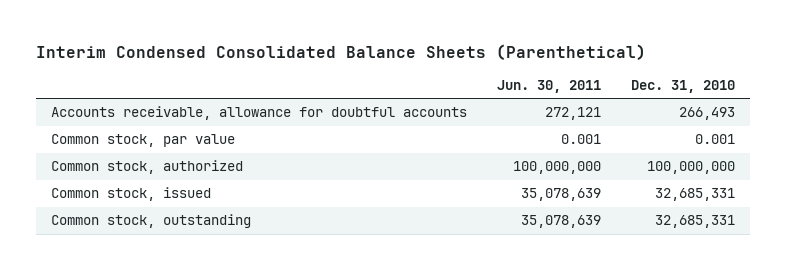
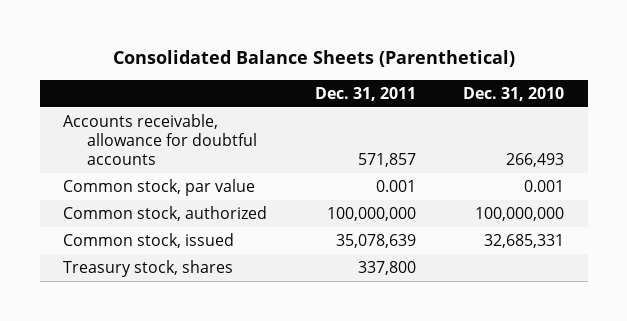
[36,43,647,60] Interim Condensed Consolidated Balance Sheets (Parenthetical) -> [112,50,515,68] Consolidated Balance Sheets (Parenthetical)
[497,79,602,93] Jun. 30, 2011 -> none
none -> [314,87,416,102] Dec. 31, 2011
[51,214,252,229] Common stock, outstanding -> none
none -> [63,259,234,277] Treasury stock, shares

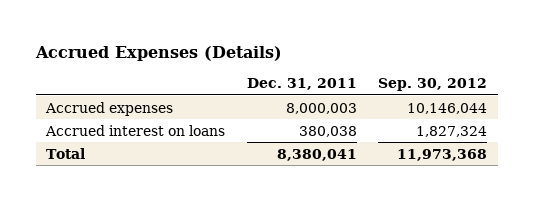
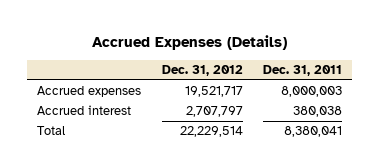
[378,78,488,92] Sep. 30, 2012 -> none
none -> [161,65,243,77] Dec. 31, 2012
[45,124,226,136] Accrued interest on loans -> [36,105,131,116] Accrued interest

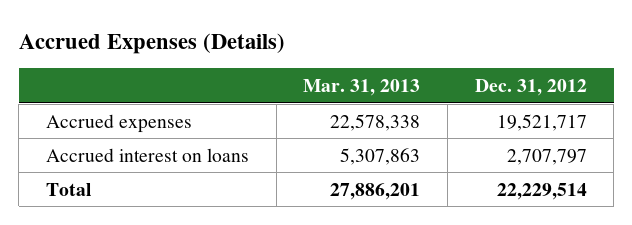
[263,65,343,77] Dec. 31, 2011 -> none
none -> [303,78,421,96] Mar. 31, 2013
[36,105,131,116] Accrued interest -> [45,147,249,162] Accrued interest on loans

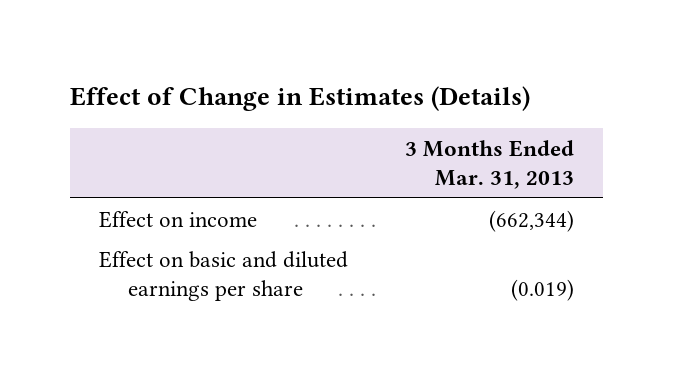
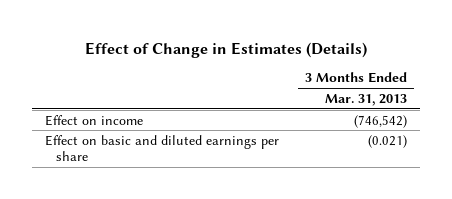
[489,209,575,232] (662,344) -> [353,114,407,128] (746,542)
[511,278,575,301] (0.019) -> [367,134,407,148] (0.021)

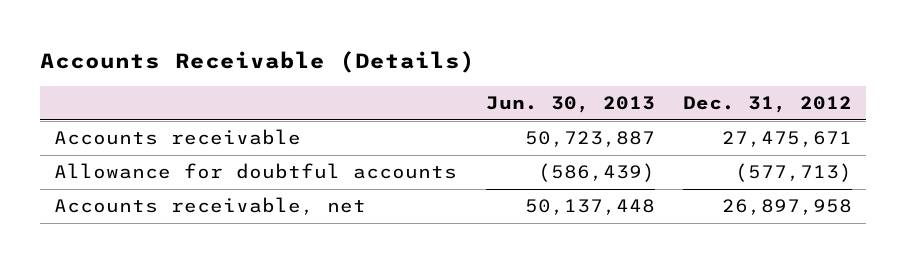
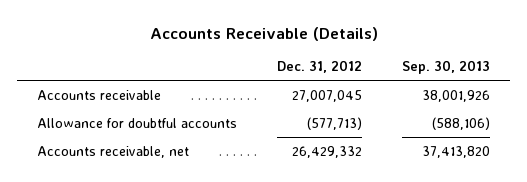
[485,96,655,114] Jun. 30, 2013 -> none
none -> [402,60,491,75] Sep. 30, 2013
[721,131,852,148] 27,475,671 -> [292,89,363,102] 27,007,045
[721,199,852,216] 26,897,958 -> [292,145,363,158] 26,429,332

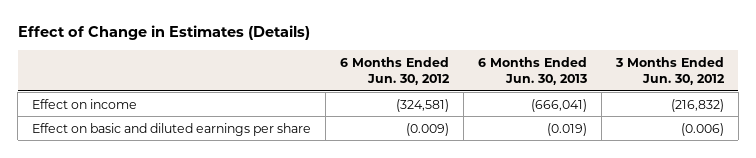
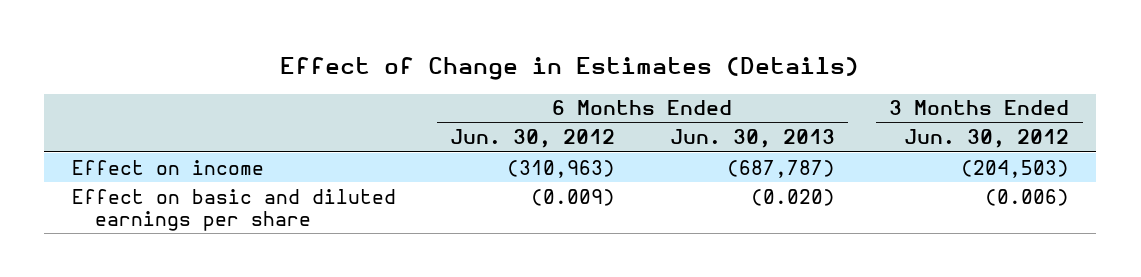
[396,98,450,112] (324,581) -> [507,159,616,178] (310,963)
[530,98,587,112] (666,041) -> [726,159,835,178] (687,787)
[670,98,724,112] (216,832) -> [961,159,1070,178] (204,503)
[546,122,587,136] (0.019) -> [750,188,835,206] (0.020)

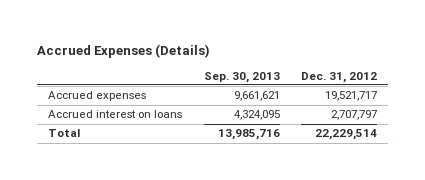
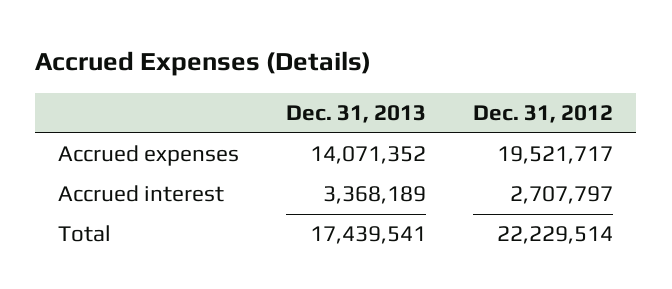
[203,71,280,83] Sep. 30, 2013 -> none
none -> [286,104,427,123] Dec. 31, 2013
[48,110,183,119] Accrued interest on loans -> [58,185,225,203] Accrued interest

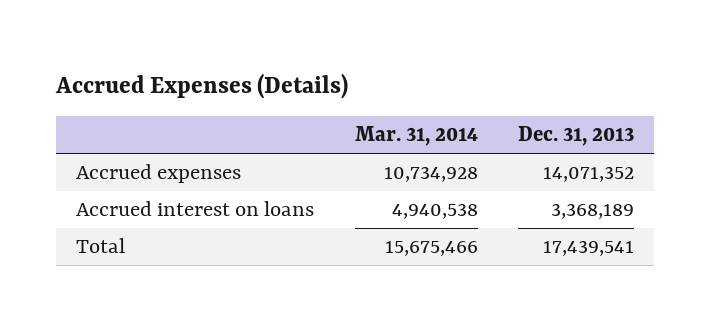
[473,104,614,123] Dec. 31, 2012 -> none
none -> [354,126,478,147] Mar. 31, 2014
[58,185,225,203] Accrued interest -> [76,201,315,217] Accrued interest on loans

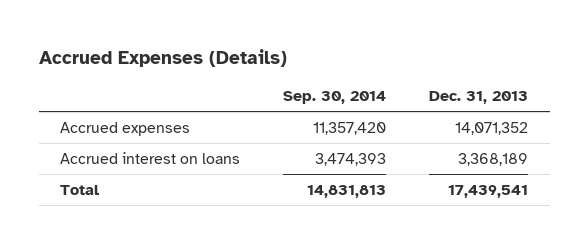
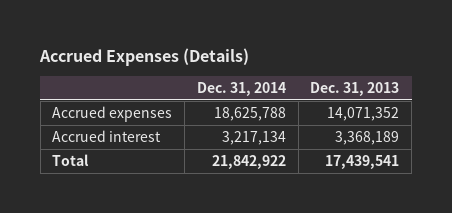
[283,91,387,105] Sep. 30, 2014 -> none
none -> [196,81,286,96] Dec. 31, 2014
[60,152,241,165] Accrued interest on loans -> [52,130,162,143] Accrued interest

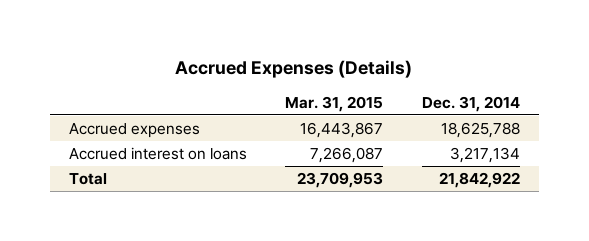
[310,81,400,96] Dec. 31, 2013 -> none
none -> [285,95,384,112] Mar. 31, 2015
[52,130,162,143] Accrued interest -> [69,147,248,161] Accrued interest on loans

